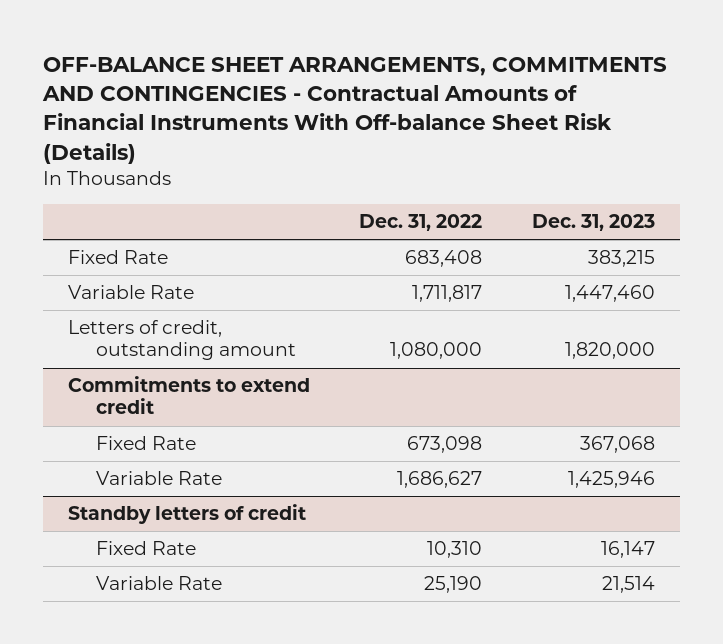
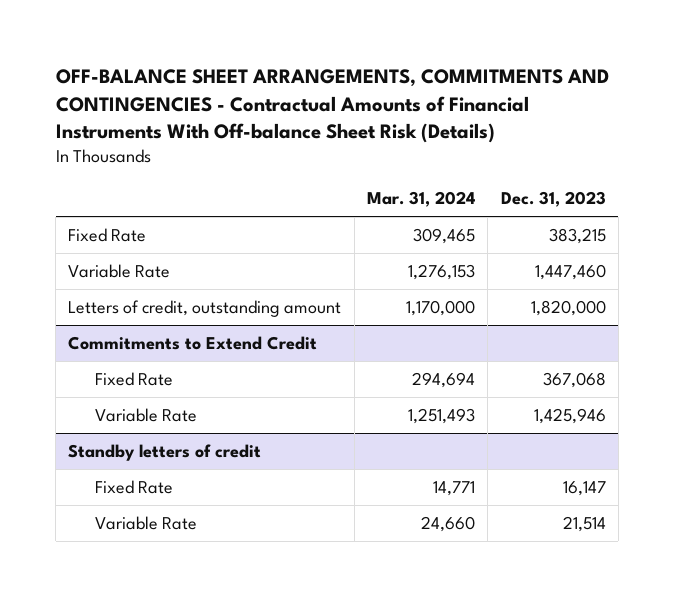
[359,214,483,232] Dec. 31, 2022 -> none
none -> [366,190,475,207] Mar. 31, 2024
[67,376,310,415] Commitments to extend credit -> [68,335,318,350] Commitments to Extend Credit

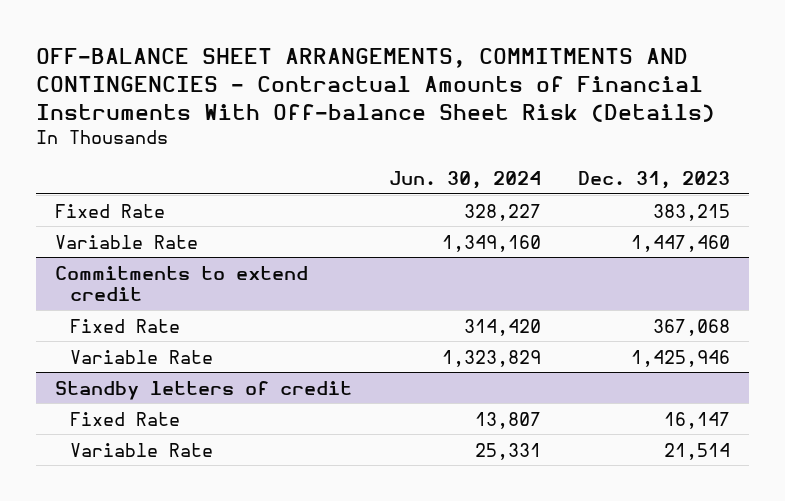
[366,190,475,207] Mar. 31, 2024 -> none
none -> [389,170,542,189] Jun. 30, 2024
[68,299,342,317] Letters of credit, outstanding amount -> none
[68,335,318,350] Commitments to Extend Credit -> [54,265,308,302] Commitments to extend credit

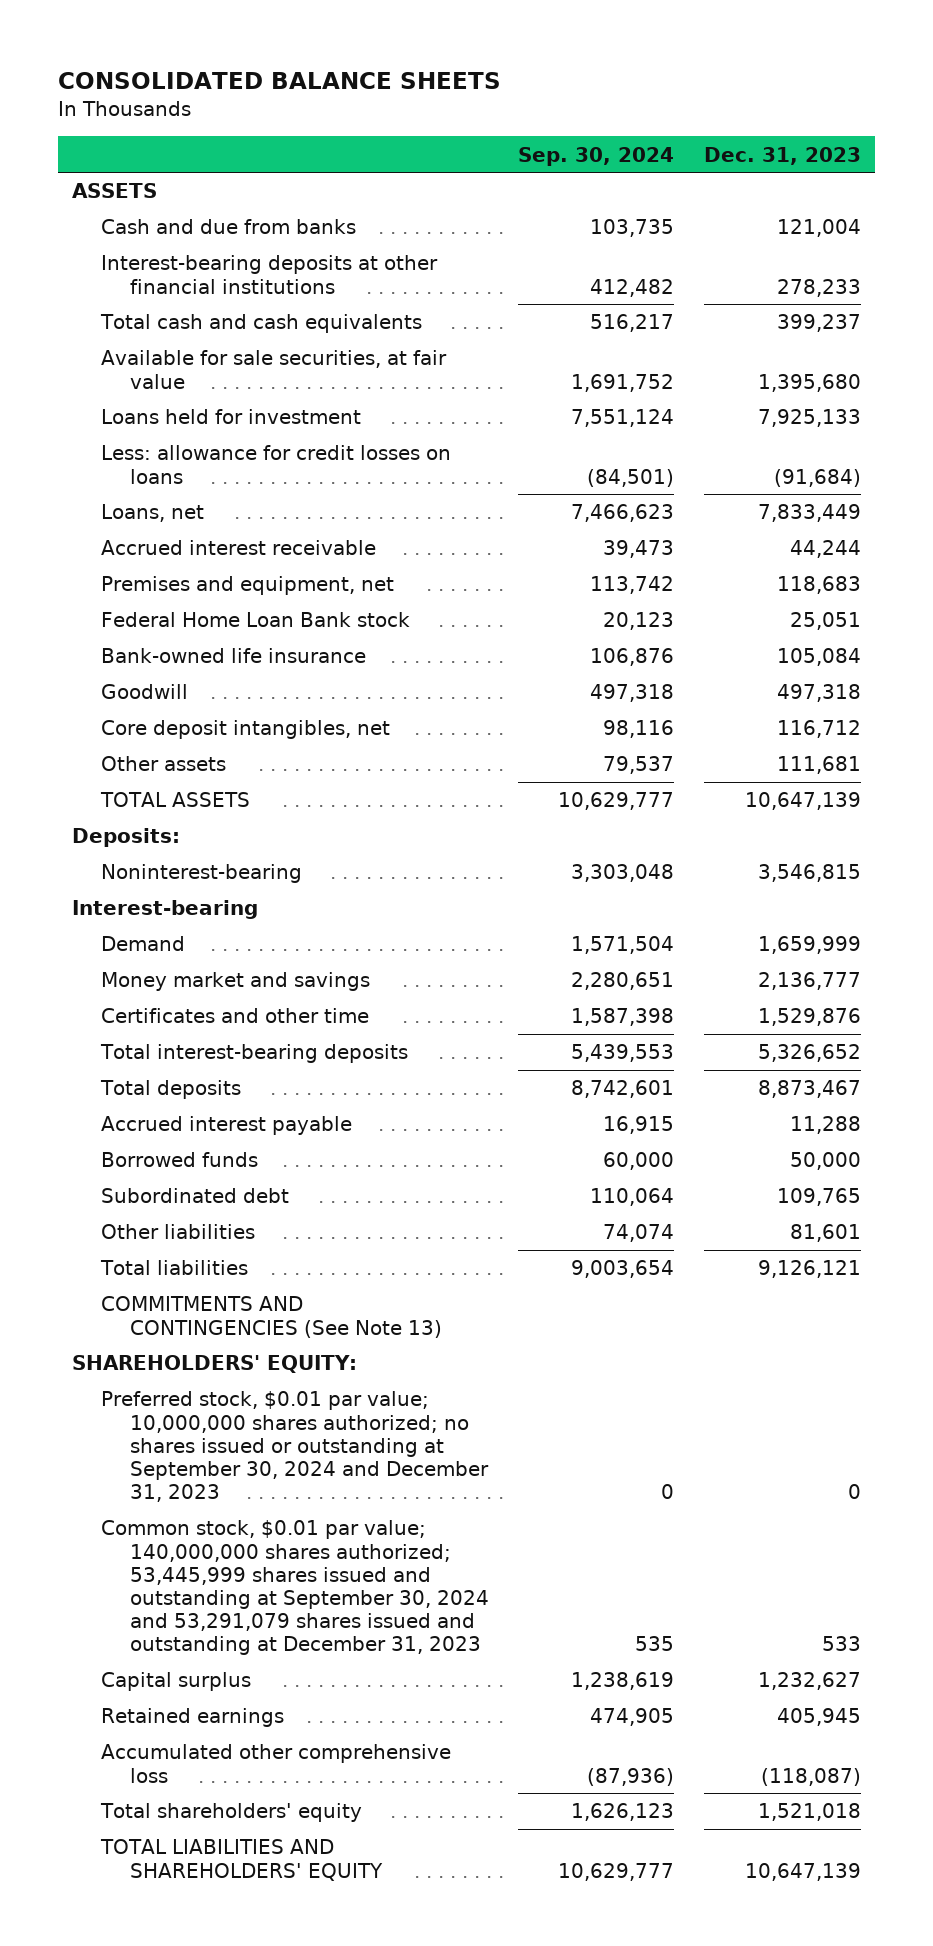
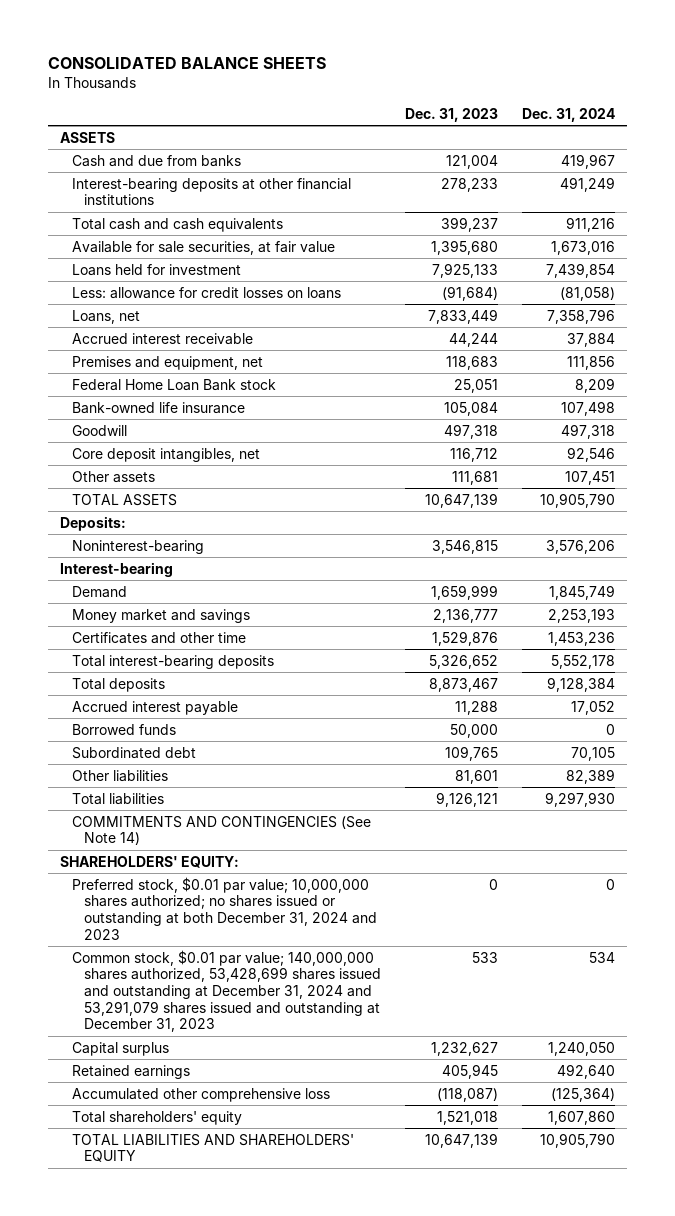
[518,146,675,166] Sep. 30, 2024 -> none
none -> [522,107,616,122] Dec. 31, 2024
[101,1296,443,1338] COMMITMENTS AND CONTINGENCIES (See Note 13) -> [71,815,371,846] COMMITMENTS AND CONTINGENCIES (See Note 14)
[101,1391,490,1502] Preferred stock, $0.01 par value; 10,000,000 shares authorized; no shares issued or outstanding at September 30, 2024 and December 31, 2023 -> [71,876,378,940] Preferred stock, $0.01 par value; 10,000,000 shares authorized; no shares issued or outstanding at both December 31, 2024 and 2023
[101,1520,490,1656] Common stock, $0.01 par value; 140,000,000 shares authorized; 53,445,999 shares issued and outstanding at September 30, 2024 and 53,291,079 shares issued and outstanding at December 31, 2023 -> [71,949,382,1033] Common stock, $0.01 par value; 140,000,000 shares authorized, 53,428,699 shares issued and outstanding at December 31, 2024 and 53,291,079 shares issued and outstanding at December 31, 2023

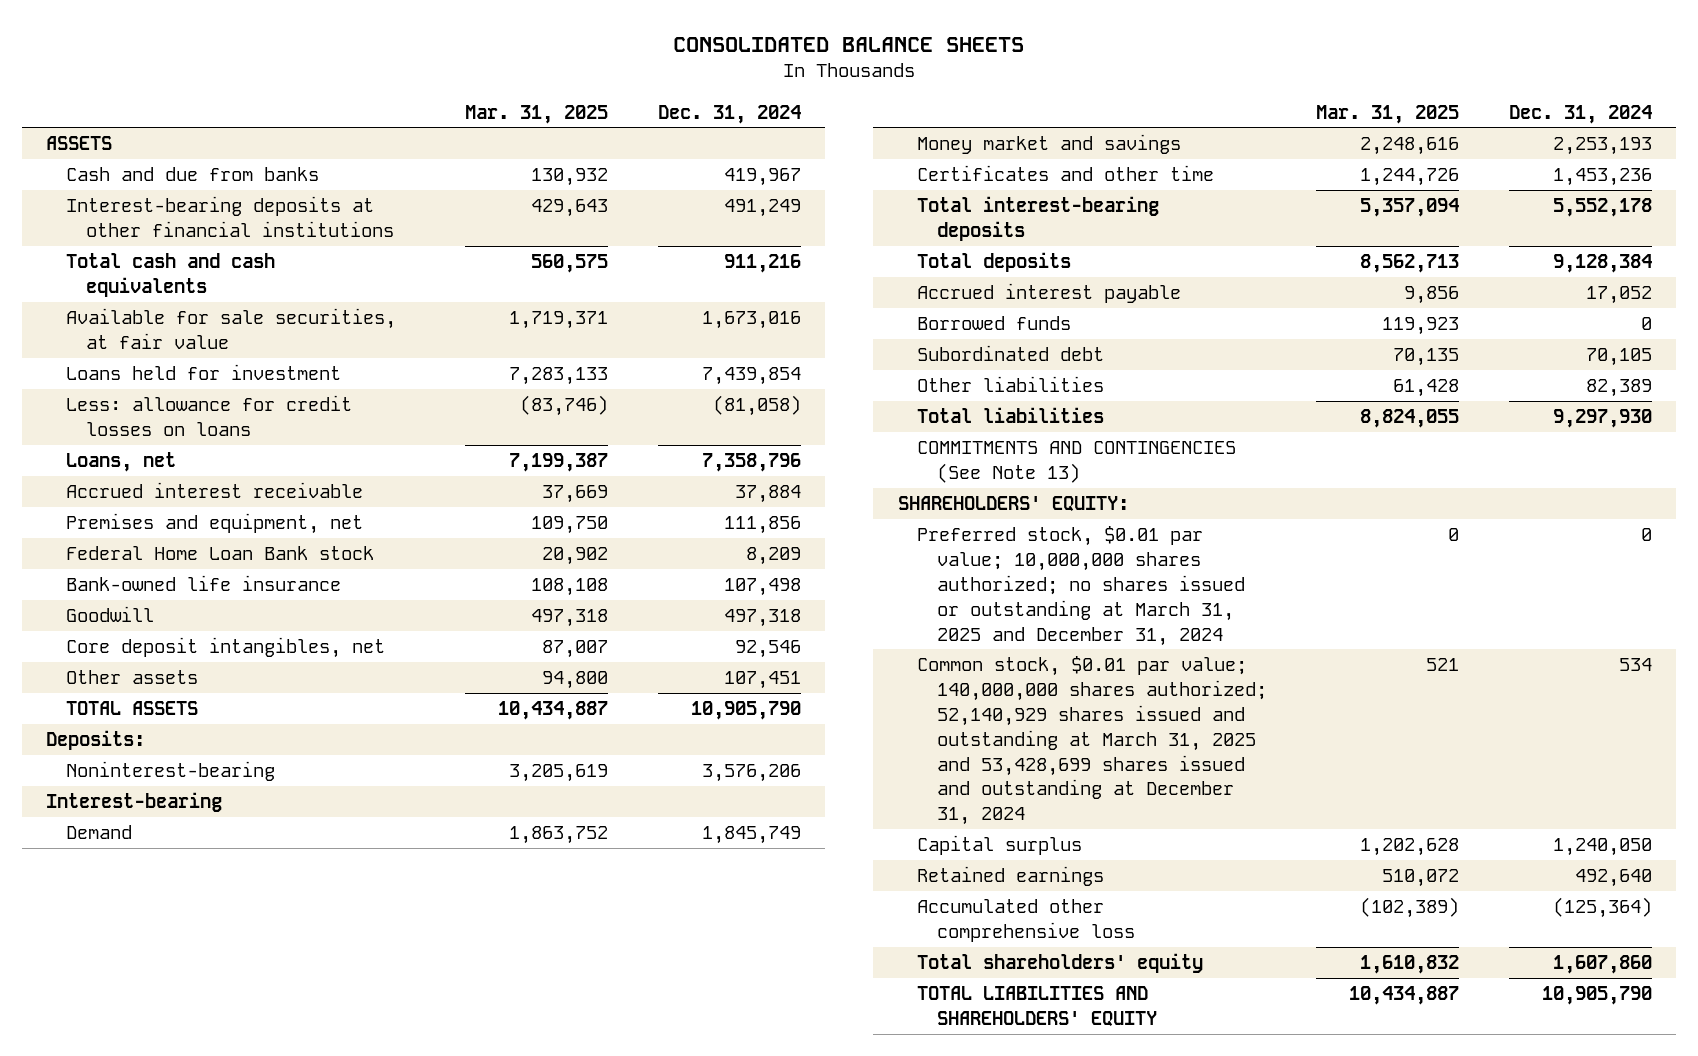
[405,107,499,122] Dec. 31, 2023 -> none
none -> [465,104,609,124] Mar. 31, 2025
[71,815,371,846] COMMITMENTS AND CONTINGENCIES (See Note 14) -> [917,441,1237,483] COMMITMENTS AND CONTINGENCIES (See Note 13)
[71,876,378,940] Preferred stock, $0.01 par value; 10,000,000 shares authorized; no shares issued or outstanding at both December 31, 2024 and 2023 -> [917,526,1246,646] Preferred stock, $0.01 par value; 10,000,000 shares authorized; no shares issued or outstanding at March 31, 2025 and December 31, 2024
[71,949,382,1033] Common stock, $0.01 par value; 140,000,000 shares authorized, 53,428,699 shares issued and outstanding at December 31, 2024 and 53,291,079 shares issued and outstanding at December 31, 2023 -> [917,656,1268,826] Common stock, $0.01 par value; 140,000,000 shares authorized; 52,140,929 shares issued and outstanding at March 31, 2025 and 53,428,699 shares issued and outstanding at December 31, 2024

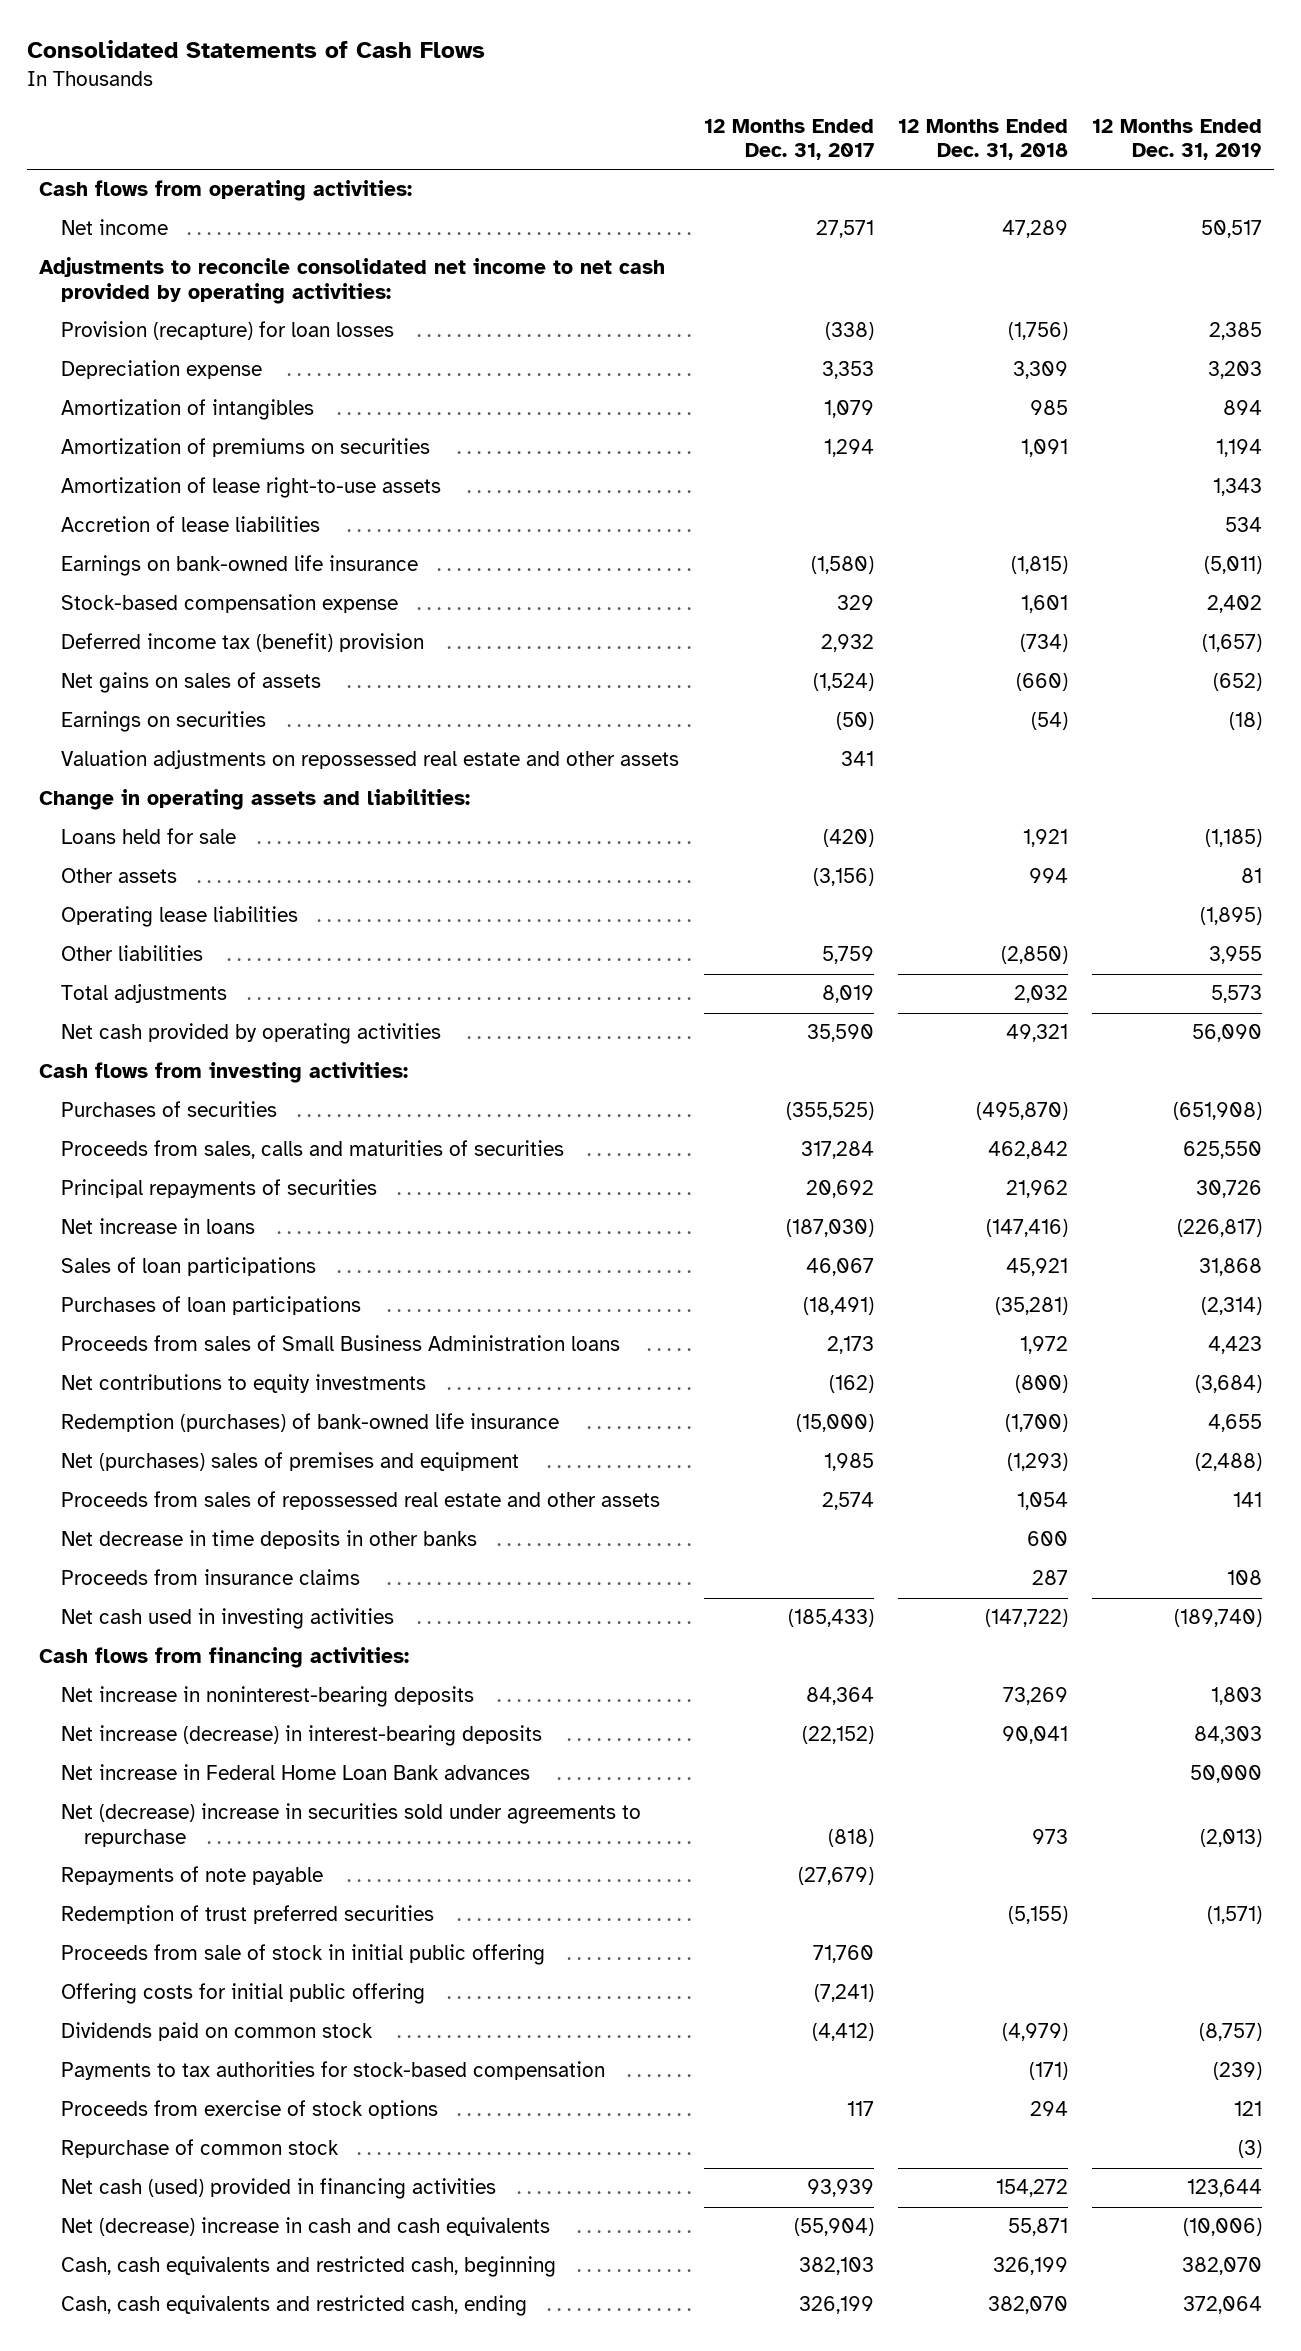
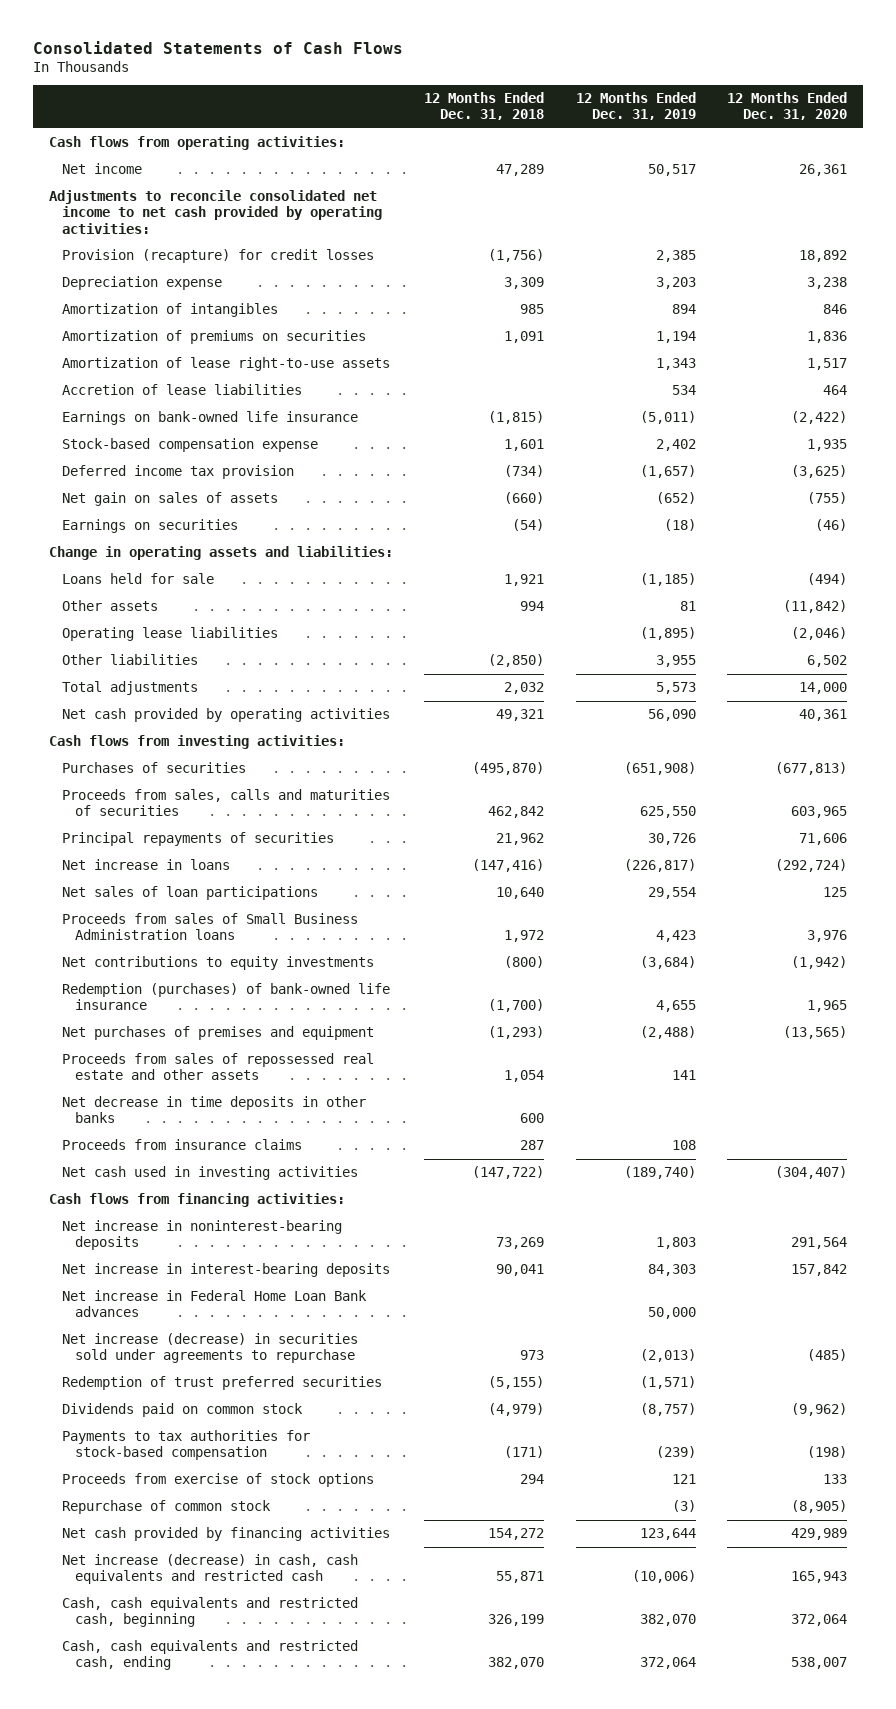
[703,118,874,160] 12 Months Ended Dec. 31, 2017 -> none
none -> [727,92,848,121] 12 Months Ended Dec. 31, 2020
[61,321,395,341] Provision (recapture) for loan losses -> [61,249,374,264] Provision (recapture) for credit losses
[61,633,425,653] Deferred income tax (benefit) provision -> [61,465,294,480] Deferred income tax provision
[61,672,322,694] Net gains on sales of assets -> [61,492,278,507] Net gain on sales of assets
[61,750,680,770] Valuation adjustments on repossessed real estate and other assets -> none
[61,1296,362,1316] Purchases of loan participations -> none
[61,1257,317,1277] Sales of loan participations -> [61,886,318,901] Net sales of loan participations
[1005,1258,1068,1277] 45,921 -> [496,887,545,900] 10,640
[1199,1258,1263,1277] 31,868 -> [647,887,696,900] 29,554
[61,1452,520,1472] Net (purchases) sales of premises and equipment -> [61,1026,374,1041] Net purchases of premises and equipment
[61,1725,543,1747] Net increase (decrease) in interest-bearing deposits -> [61,1263,390,1278] Net increase in interest-bearing deposits
[61,1866,324,1886] Repayments of note payable -> none
[61,1803,642,1847] Net (decrease) increase in securities sold under agreements to repurchase -> [61,1333,358,1364] Net increase (decrease) in securities sold under agreements to repurchase
[61,1944,546,1966] Proceeds from sale of stock in initial public offering -> none
[61,1983,426,2005] Offering costs for initial public offering -> none
[61,2178,497,2200] Net cash (used) provided in financing activities -> [61,1527,390,1542] Net cash provided by financing activities
[61,2217,551,2237] Net (decrease) increase in cash and cash equivalents -> [61,1554,358,1585] Net increase (decrease) in cash, cash equivalents and restricted cash

